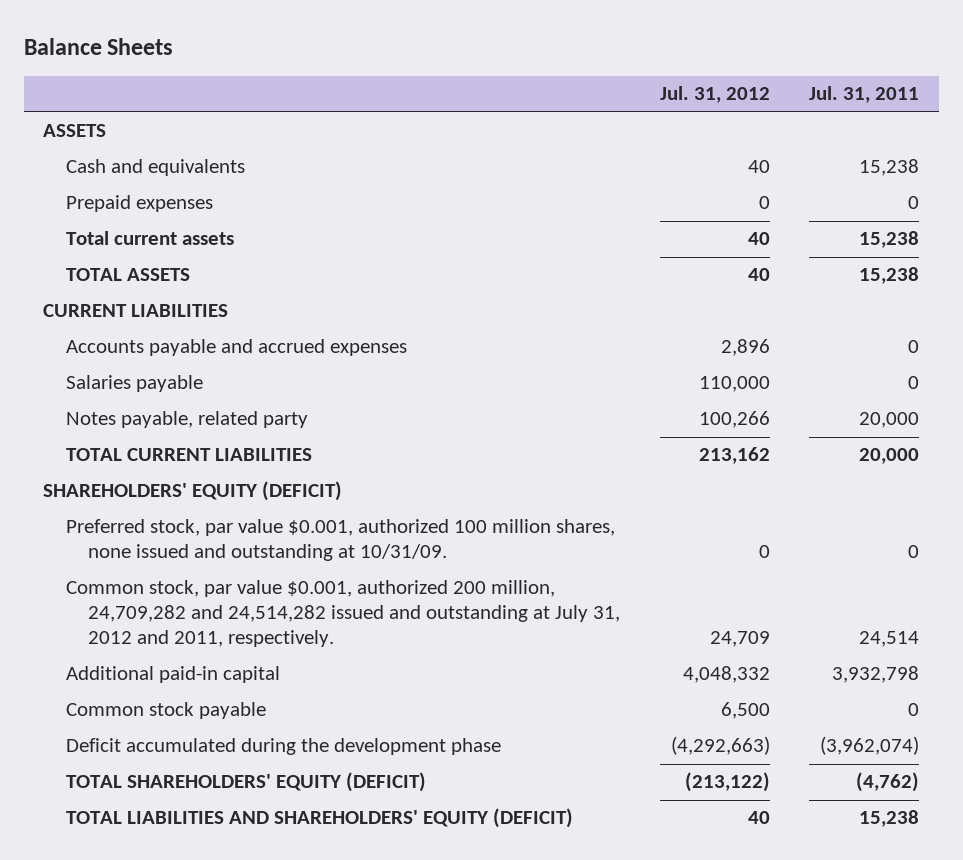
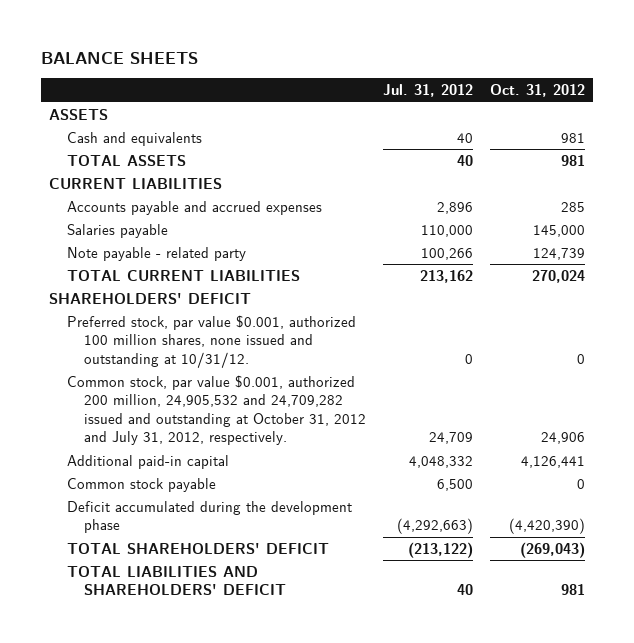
[23,38,173,56] Balance Sheets -> [40,51,198,64] BALANCE SHEETS
[809,86,920,104] Jul. 31, 2011 -> none
none -> [489,84,585,98] Oct. 31, 2012
[65,195,213,213] Prepaid expenses -> none
[65,231,234,246] Total current assets -> none
[65,411,308,429] Notes payable, related party -> [66,246,246,261] Note payable - related party
[43,481,343,502] SHAREHOLDERS' EQUITY (DEFICIT) -> [49,292,252,304] SHAREHOLDERS' DEFICIT
[65,519,615,562] Preferred stock, par value $0.001, authorized 100 million shares, none issued and outstanding at 10/31/09. -> [66,314,356,368] Preferred stock, par value $0.001, authorized 100 million shares, none issued and outstanding at 10/31/12.
[65,580,621,648] Common stock, par value $0.001, authorized 200 million, 24,709,282 and 24,514,282 issued and outstanding at July 31, 2012 and 2011, respectively. -> [66,374,367,446] Common stock, par value $0.001, authorized 200 million, 24,905,532 and 24,709,282 issued and outstanding at October 31, 2012 and July 31, 2012, respectively.
[65,772,426,793] TOTAL SHAREHOLDERS' EQUITY (DEFICIT) -> [66,542,329,554] TOTAL SHAREHOLDERS' DEFICIT
[65,808,573,829] TOTAL LIABILITIES AND SHAREHOLDERS' EQUITY (DEFICIT) -> [66,565,287,596] TOTAL LIABILITIES AND SHAREHOLDERS' DEFICIT

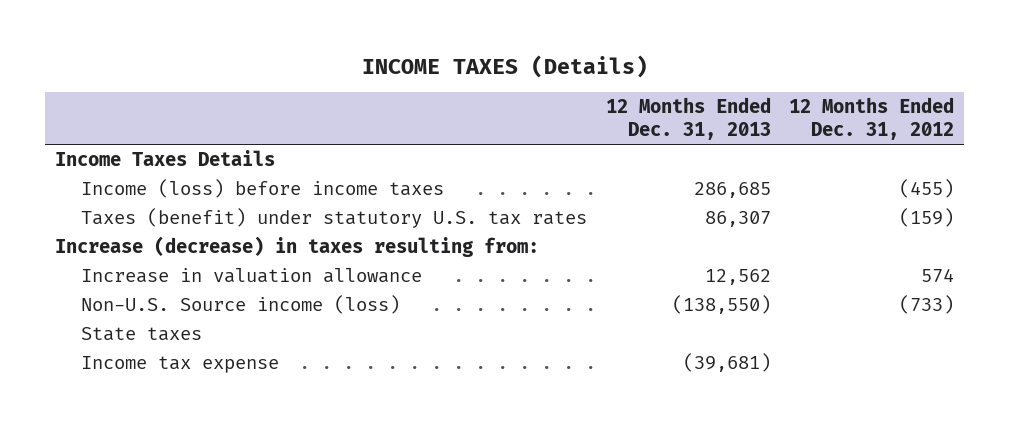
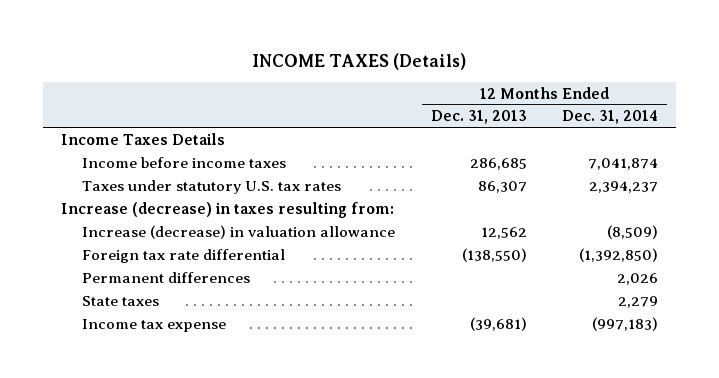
[789,96,955,141] 12 Months Ended Dec. 31, 2012 -> none
none -> [562,110,659,125] Dec. 31, 2014
[80,178,444,198] Income (loss) before income taxes -> [82,156,287,168] Income before income taxes
[80,207,587,228] Taxes (benefit) under statutory U.S. tax rates -> [82,179,342,194] Taxes under statutory U.S. tax rates
[80,267,422,283] Increase in valuation allowance -> [82,224,396,239] Increase (decrease) in valuation allowance
[80,294,400,314] Non-U.S. Source income (loss) -> [82,248,286,263] Foreign tax rate differential
none -> [82,271,251,283] Permanent differences

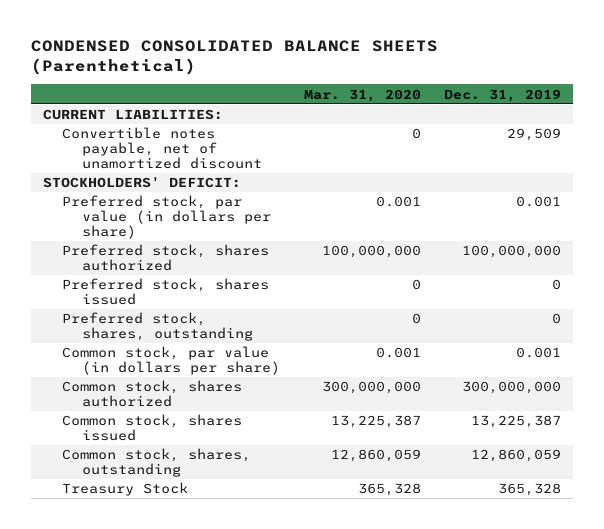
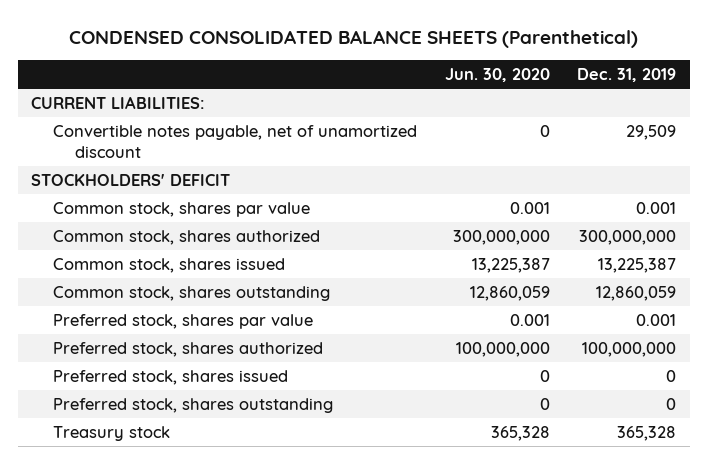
[303,88,421,102] Mar. 31, 2020 -> none
none -> [444,68,550,83] Jun. 30, 2020
[62,195,271,240] Preferred stock, par value (in dollars per share) -> none
[62,312,253,342] Preferred stock, shares, outstanding -> none
[43,177,242,189] STOCKHOLDERS' DEFICIT: -> [31,173,231,186] STOCKHOLDERS' DEFICIT
[62,346,280,376] Common stock, par value (in dollars per share) -> [53,201,311,217] Common stock, shares par value
[62,448,252,478] Common stock, shares, outstanding -> [53,285,331,301] Common stock, shares outstanding
none -> [53,313,314,329] Preferred stock, shares par value
[62,244,270,272] Preferred stock, shares authorized -> [53,341,324,357] Preferred stock, shares authorized
[62,278,270,306] Preferred stock, shares issued -> [53,369,289,385] Preferred stock, shares issued
none -> [53,397,334,413] Preferred stock, shares outstanding
[62,482,189,497] Treasury Stock -> [53,425,171,441] Treasury stock

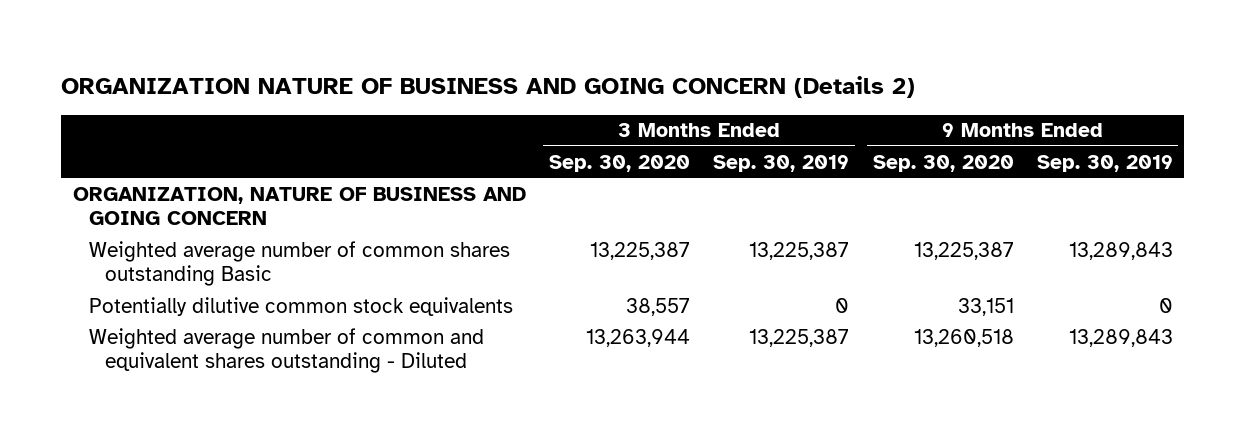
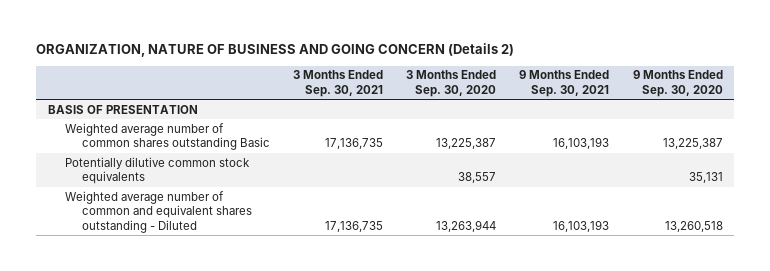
[61,75,916,98] ORGANIZATION NATURE OF BUSINESS AND GOING CONCERN (Details 2) -> [36,43,515,58] ORGANIZATION, NATURE OF BUSINESS AND GOING CONCERN (Details 2)
[713,154,850,172] Sep. 30, 2019 -> none
[1036,154,1173,172] Sep. 30, 2019 -> none
none -> [293,70,384,97] 3 Months Ended Sep. 30, 2021
none -> [519,70,610,97] 9 Months Ended Sep. 30, 2021
[73,186,527,226] ORGANIZATION, NATURE OF BUSINESS AND GOING CONCERN -> none
none -> [47,104,198,114] BASIS OF PRESENTATION
[957,297,1014,316] 33,151 -> [688,172,723,184] 35,131

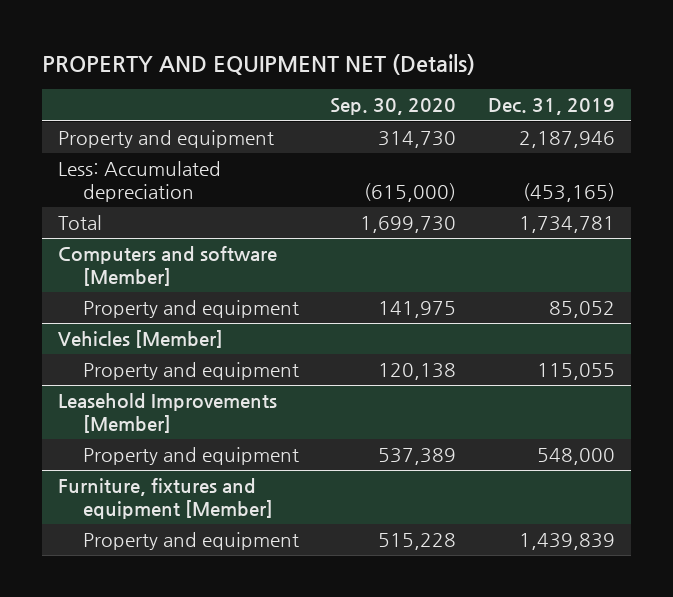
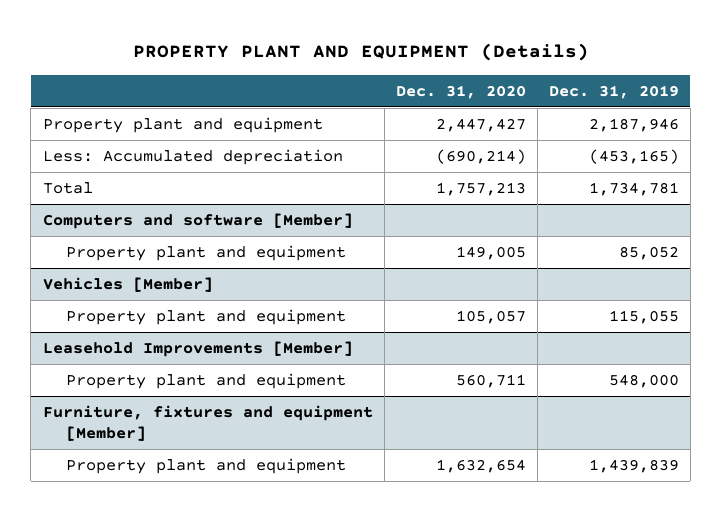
[42,53,476,75] PROPERTY AND EQUIPMENT NET (Details) -> [132,43,589,62] PROPERTY PLANT AND EQUIPMENT (Details)
[330,98,457,116] Sep. 30, 2020 -> none
none -> [395,84,526,99] Dec. 31, 2020
[57,130,274,149] Property and equipment -> [42,117,323,134] Property plant and equipment
[82,300,299,319] Property and equipment -> [66,245,347,262] Property plant and equipment
[82,362,299,381] Property and equipment -> [66,309,347,326] Property plant and equipment
[82,447,299,466] Property and equipment -> [66,373,347,390] Property plant and equipment
[82,532,299,551] Property and equipment -> [66,458,347,475] Property plant and equipment

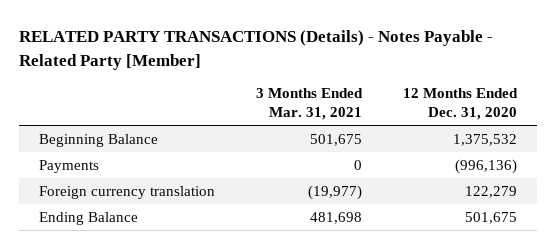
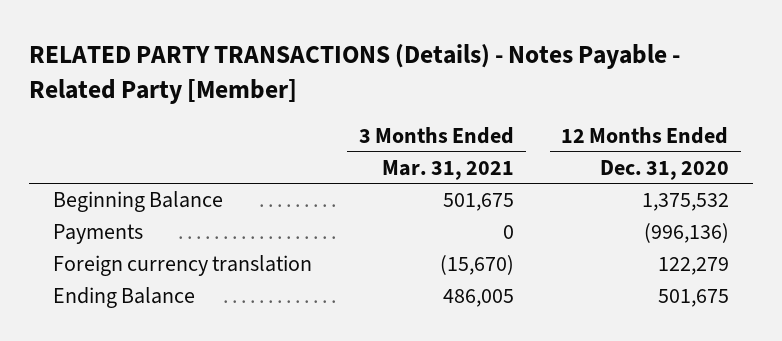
[307,184,362,200] (19,977) -> [440,255,515,276] (15,670)
[309,211,362,224] 481,698 -> [443,289,515,308] 486,005

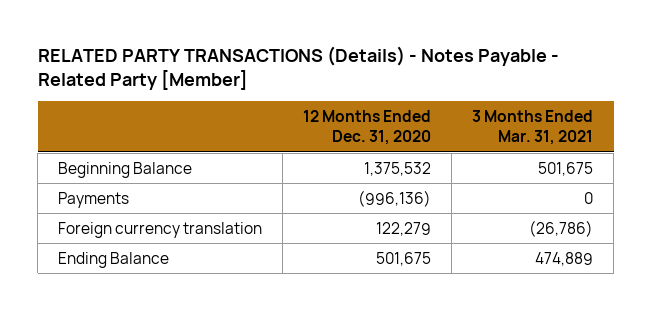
[440,255,515,276] (15,670) -> [529,219,594,237] (26,786)
[443,289,515,308] 486,005 -> [535,251,594,266] 474,889

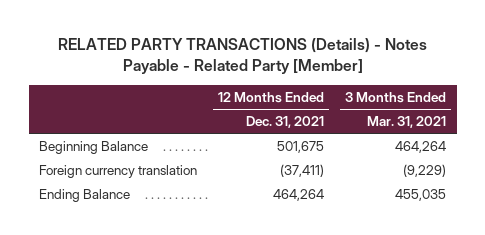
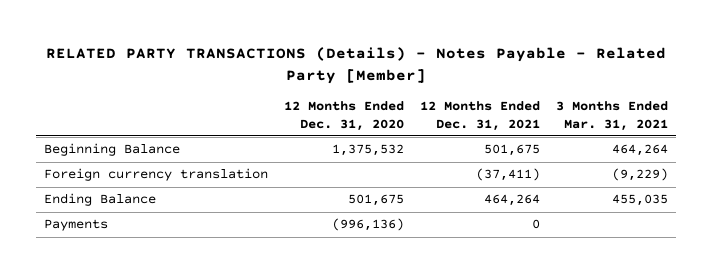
none -> [283,101,404,131] 12 Months Ended Dec. 31, 2020
none -> [44,219,109,232] Payments

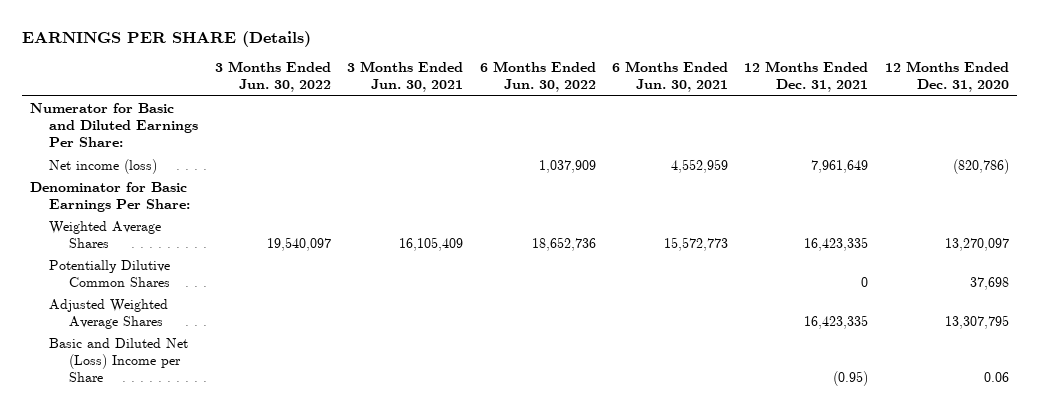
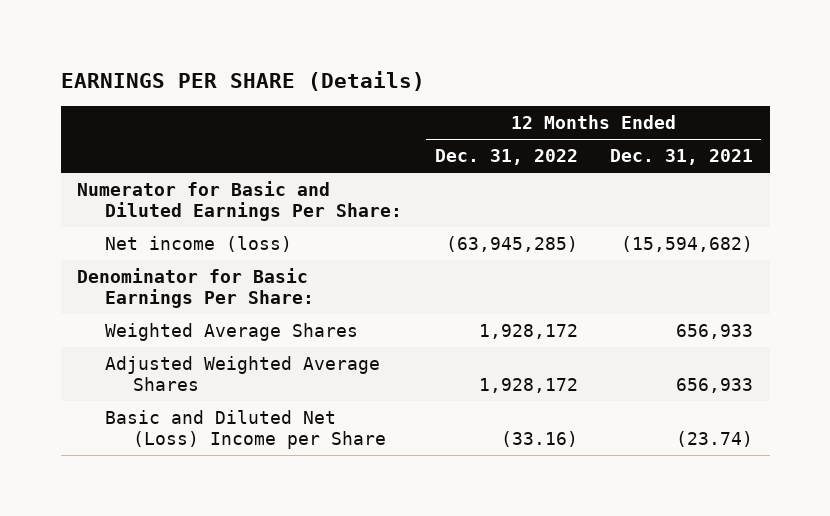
[214,60,331,93] 3 Months Ended Jun. 30, 2022 -> none
[347,60,464,93] 3 Months Ended Jun. 30, 2021 -> none
[479,60,596,93] 6 Months Ended Jun. 30, 2022 -> none
[611,60,728,93] 6 Months Ended Jun. 30, 2021 -> none
[884,60,1009,93] 12 Months Ended Dec. 31, 2020 -> none
none -> [434,149,578,166] Dec. 31, 2022
[811,159,869,173] 7,961,649 -> [621,235,754,252] (15,594,682)
[49,259,171,287] Potentially Dilutive Common Shares -> none
[804,236,869,251] 16,423,335 -> [676,323,754,339] 656,933
[804,314,869,329] 16,423,335 -> [676,378,754,394] 656,933
[833,371,869,387] (0.95) -> [676,431,754,448] (23.74)

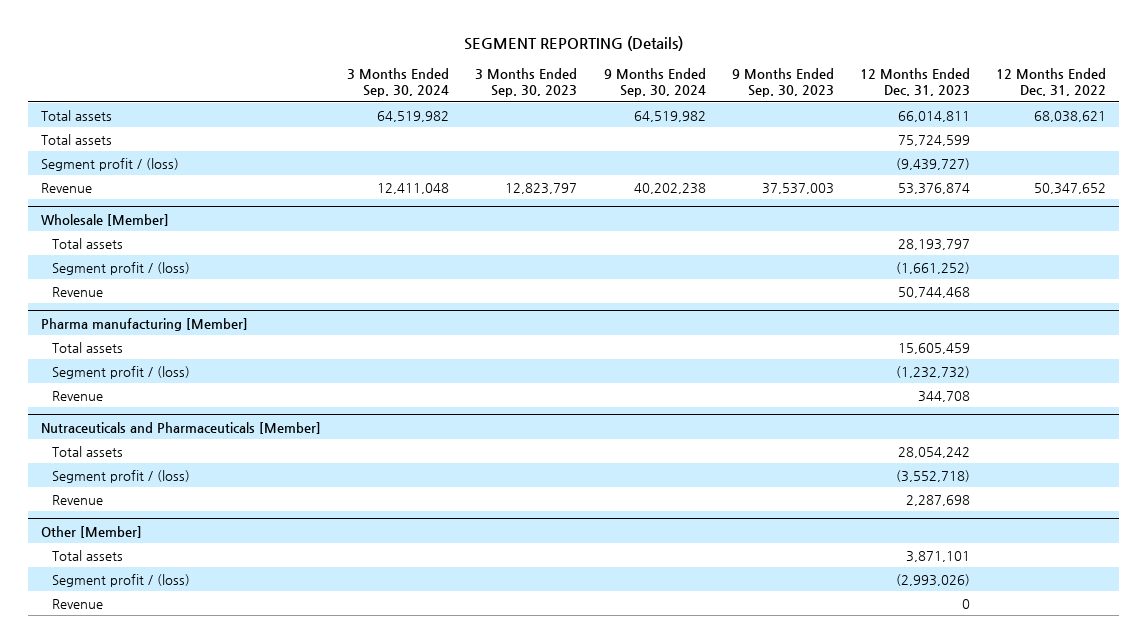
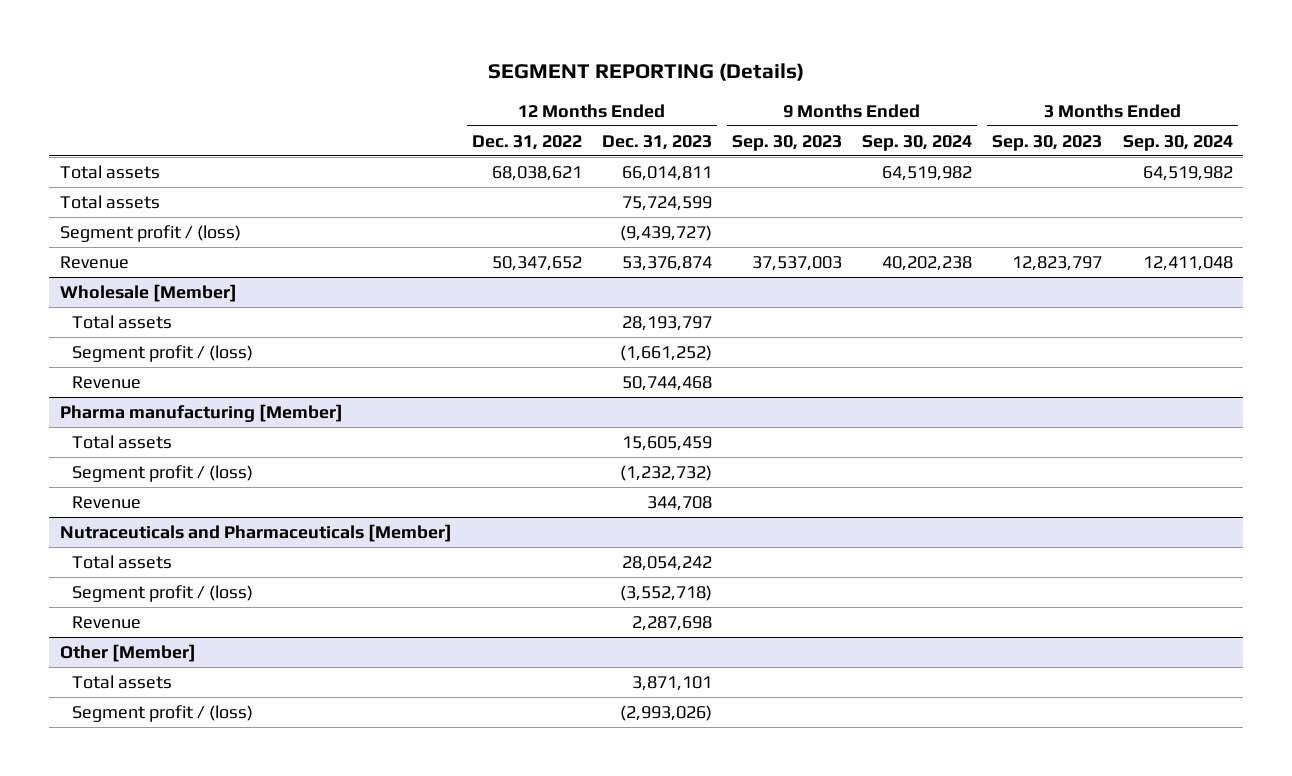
[52,598,104,609] Revenue -> none

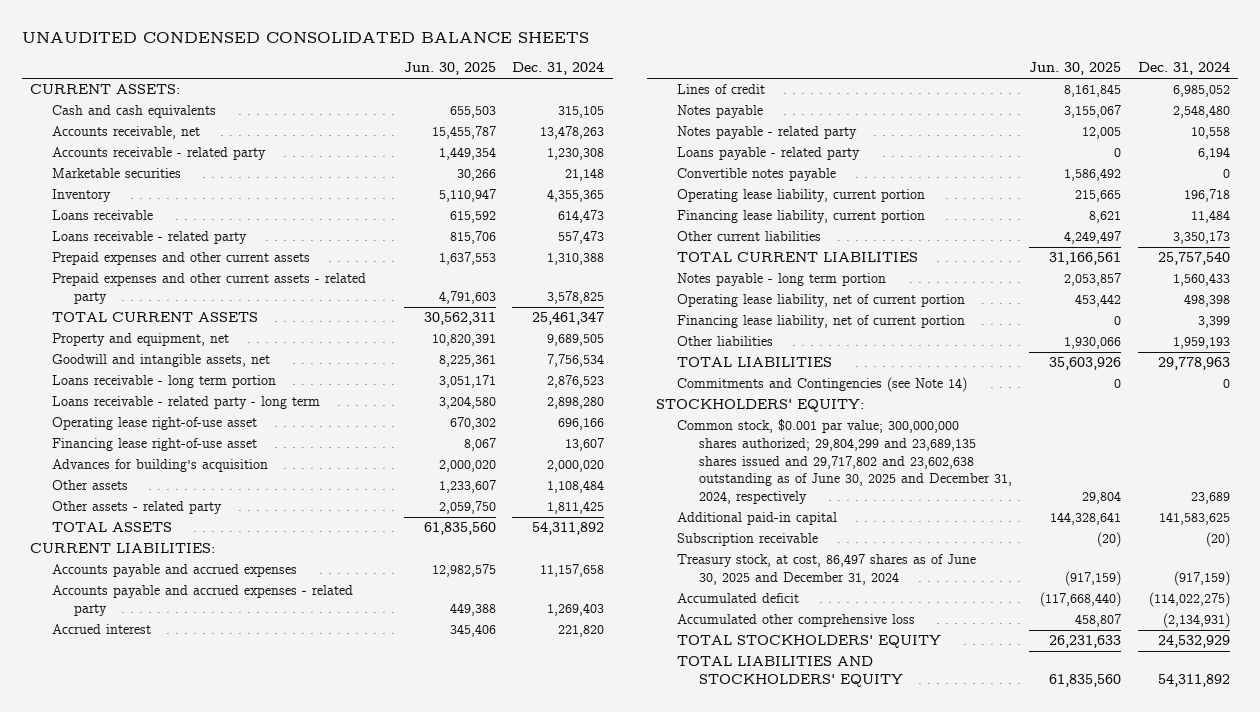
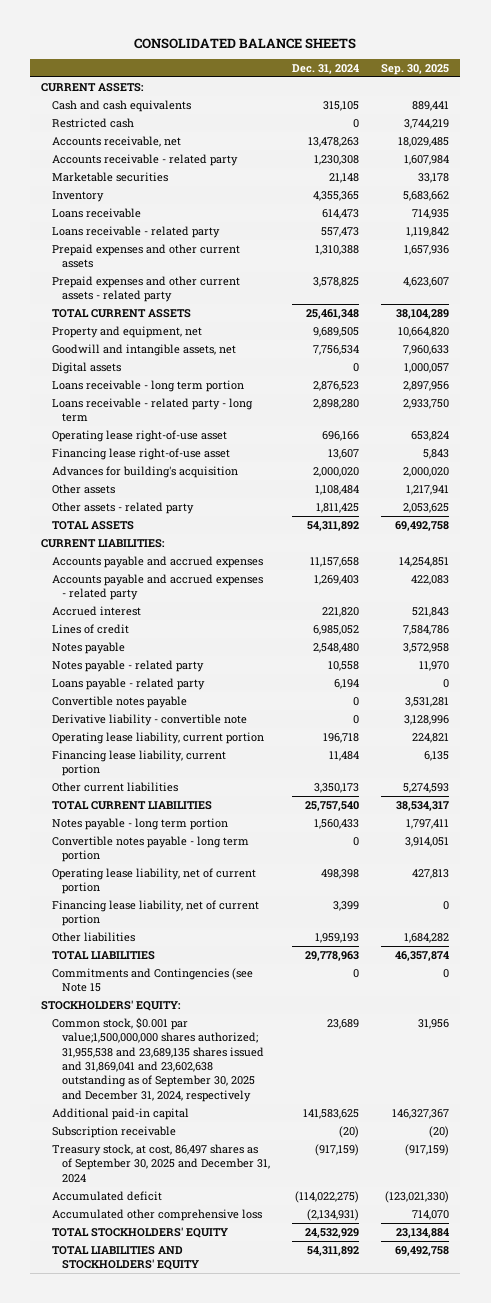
[21,32,589,44] UNAUDITED CONDENSED CONSOLIDATED BALANCE SHEETS -> [134,37,357,49] CONSOLIDATED BALANCE SHEETS
[403,62,496,76] Jun. 30, 2025 -> none
none -> [381,63,450,75] Sep. 30, 2025
none -> [51,117,134,128] Restricted cash
[532,312,605,326] 25,461,347 -> [306,308,360,319] 25,461,348
none -> [51,361,121,374] Digital assets
none -> [51,713,247,726] Derivative liability - convertible note
none -> [51,835,249,863] Convertible notes payable - long term portion
[677,377,968,393] Commitments and Contingencies (see Note 14) -> [51,967,253,993] Commitments and Contingencies (see Note 15
[677,419,1013,504] Common stock, $0.001 par value; 300,000,000 shares authorized; 29,804,299 and 23,689,135 shares issued and 29,717,802 and 23,602,638 outstanding as of June 30, 2025 and December 31, 2024, respectively -> [51,1016,265,1102] Common stock, $0.001 par value;1,500,000,000 shares authorized; 31,955,538 and 23,689,135 shares issued and 31,869,041 and 23,602,638 outstanding as of September 30, 2025 and December 31, 2024, respectively
[677,554,977,585] Treasury stock, at cost, 86,497 shares as of June 30, 2025 and December 31, 2024 -> [51,1143,271,1183] Treasury stock, at cost, 86,497 shares as of September 30, 2025 and December 31, 2024

